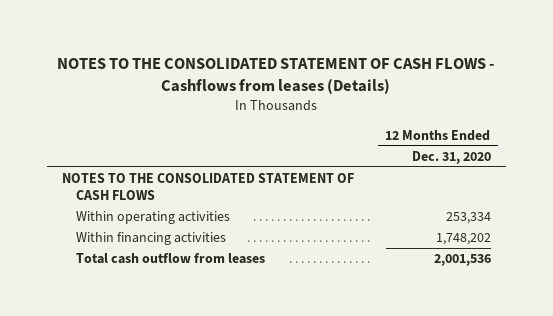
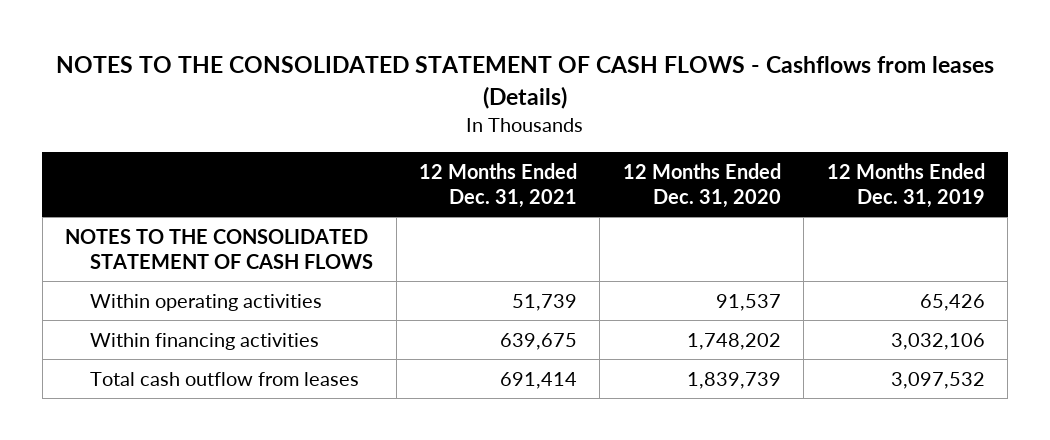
none -> [419,162,578,209] 12 Months Ended Dec. 31, 2021
none -> [826,162,985,209] 12 Months Ended Dec. 31, 2019
[445,212,491,225] 253,334 -> [715,293,781,311] 91,537
[433,254,491,267] 2,001,536 -> [686,371,781,389] 1,839,739

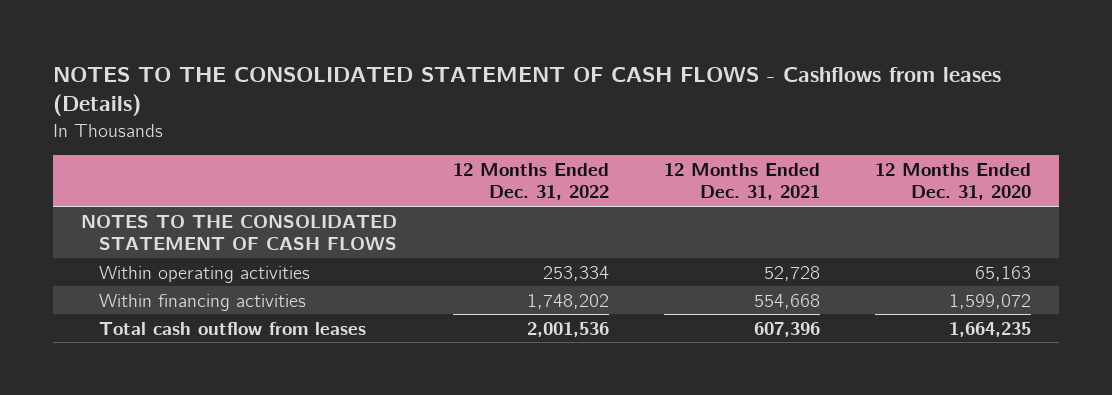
[826,162,985,209] 12 Months Ended Dec. 31, 2019 -> none
none -> [452,163,609,201] 12 Months Ended Dec. 31, 2022
[512,293,578,311] 51,739 -> [763,265,820,281] 52,728
[715,293,781,311] 91,537 -> [975,265,1032,281] 65,163
[500,332,578,350] 639,675 -> [753,293,820,309] 554,668
[686,332,781,350] 1,748,202 -> [949,293,1032,309] 1,599,072
[500,371,578,389] 691,414 -> [753,321,820,337] 607,396
[686,371,781,389] 1,839,739 -> [949,321,1032,337] 1,664,235

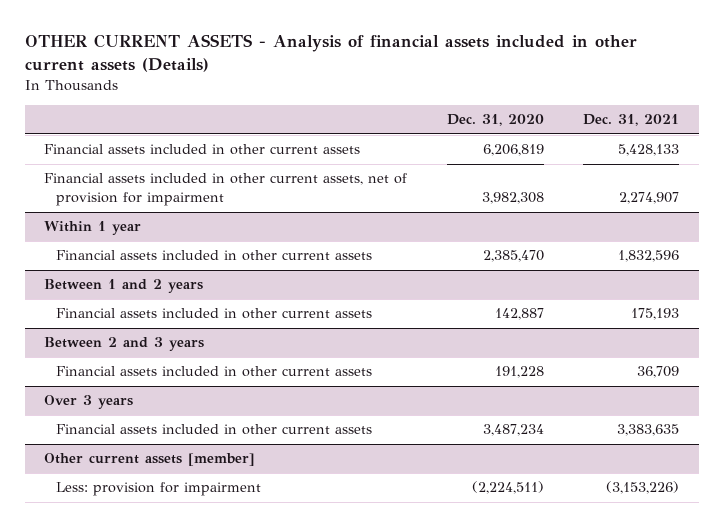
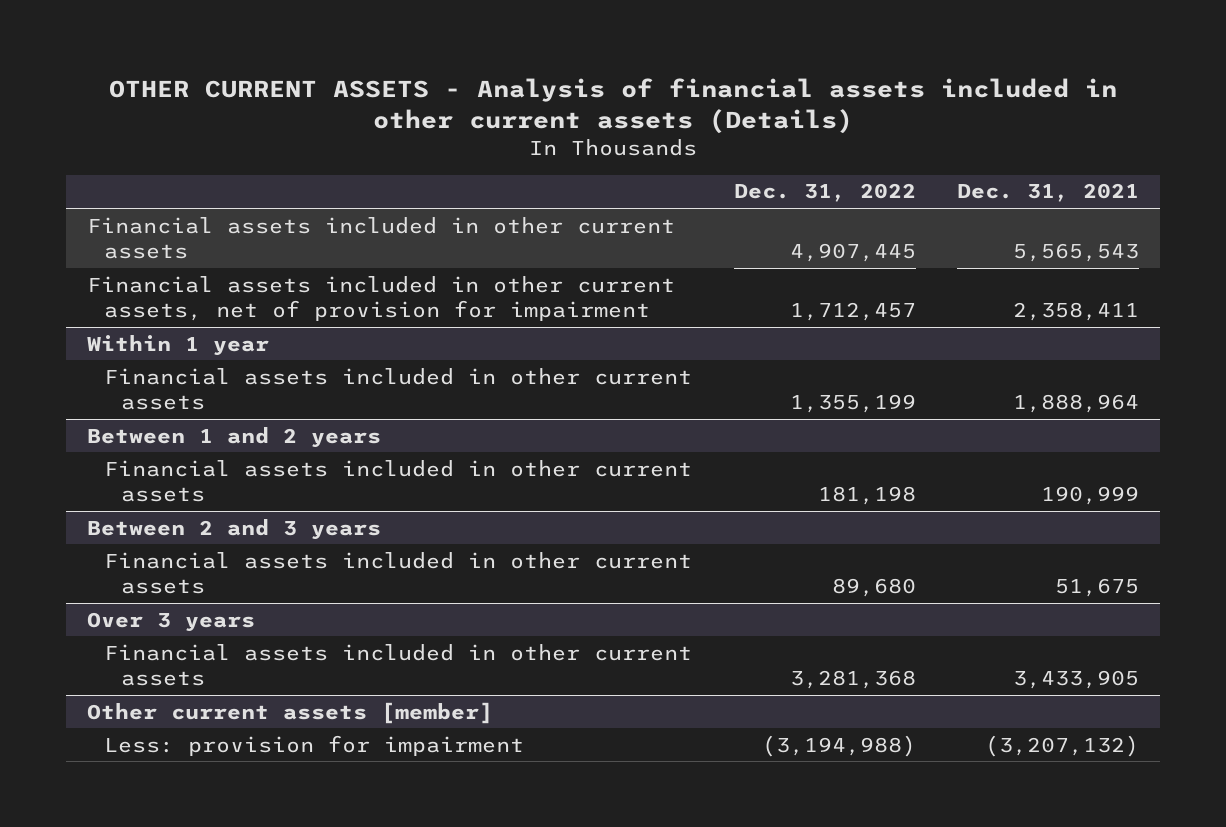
[446,114,544,127] Dec. 31, 2020 -> none
none -> [733,183,916,203] Dec. 31, 2022
[618,144,680,157] 5,428,133 -> [1013,243,1140,263] 5,565,543
[619,192,680,205] 2,274,907 -> [1013,302,1140,322] 2,358,411
[618,250,680,263] 1,832,596 -> [1013,394,1140,414] 1,888,964
[631,308,680,321] 175,193 -> [1041,486,1140,506] 190,999
[637,366,680,379] 36,709 -> [1055,578,1140,598] 51,675
[617,424,680,437] 3,383,635 -> [1013,670,1140,690] 3,433,905
[606,481,680,495] (3,153,226) -> [985,734,1140,757] (3,207,132)

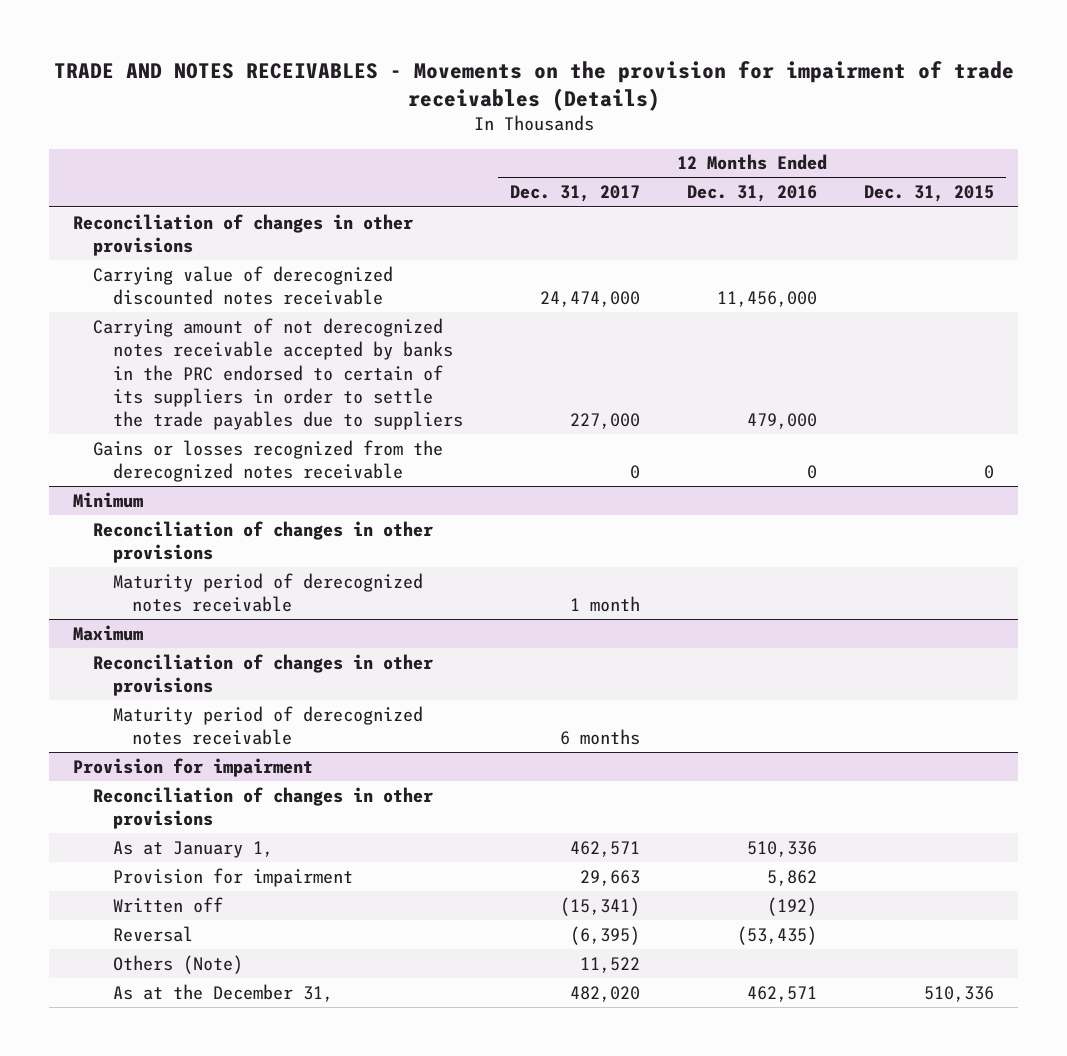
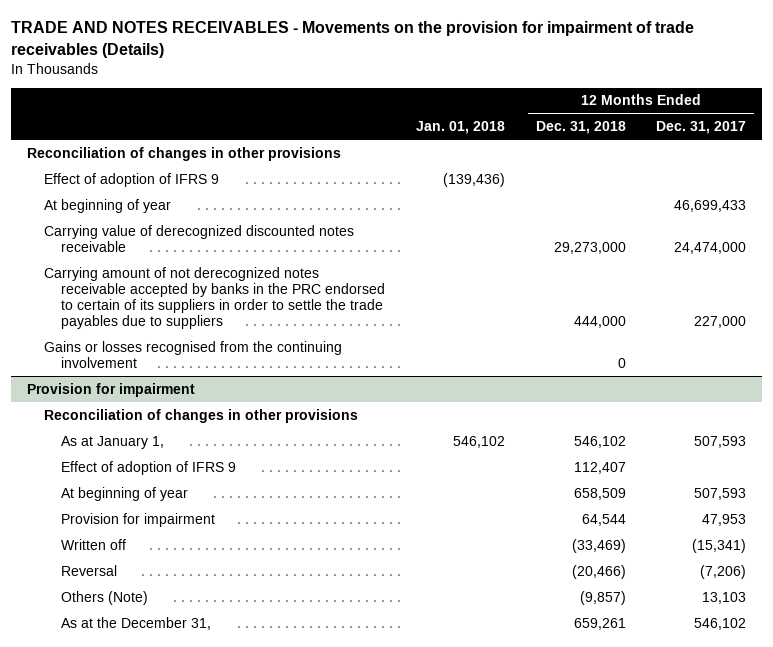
[686,185,817,203] Dec. 31, 2016 -> none
[864,185,995,203] Dec. 31, 2015 -> none
none -> [415,121,505,135] Jan. 01, 2018
none -> [535,121,626,135] Dec. 31, 2018
none -> [43,172,219,187] Effect of adoption of IFRS 9
none -> [43,198,171,213] At beginning of year
[92,439,443,483] Gains or losses recognized from the derecognized notes receivable -> none
[72,491,143,508] Minimum -> none
[92,520,433,564] Reconciliation of changes in other provisions -> none
[112,572,423,613] Maturity period of derecognized notes receivable -> none
[72,624,143,641] Maximum -> none
[92,653,433,697] Reconciliation of changes in other provisions -> none
[112,705,423,746] Maturity period of derecognized notes receivable -> none
none -> [43,340,342,368] Gains or losses recognised from the continuing involvement
[569,840,640,857] 462,571 -> [694,435,747,448] 507,593
none -> [61,460,237,475] Effect of adoption of IFRS 9
none -> [61,486,189,501] At beginning of year
[579,869,640,886] 29,663 -> [702,513,747,526] 47,953
[569,925,640,945] (6,395) -> [700,564,747,579] (7,206)
[579,956,640,973] 11,522 -> [702,591,747,604] 13,103
[569,985,640,1002] 482,020 -> [694,617,747,630] 546,102

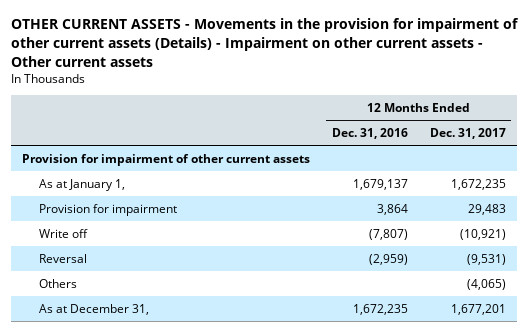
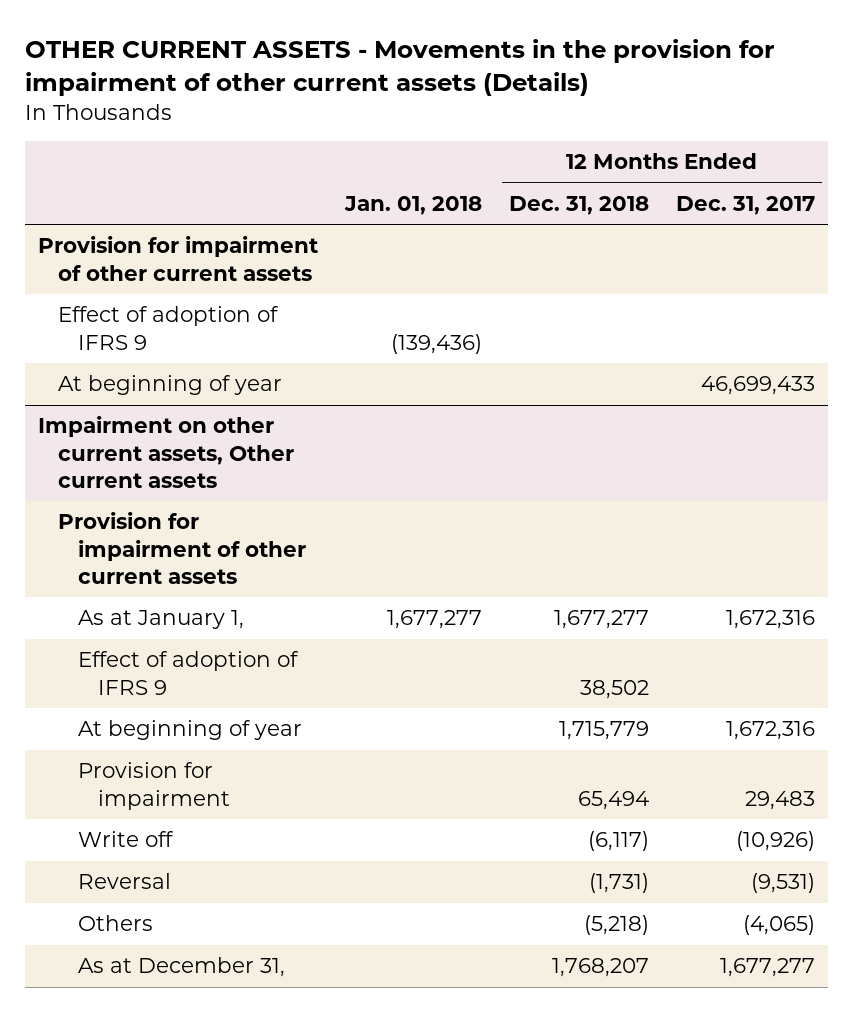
[10,18,519,67] OTHER CURRENT ASSETS - Movements in the provision for impairment of other current assets (Details) - Impairment on other current assets - Other current assets -> [24,38,775,96] OTHER CURRENT ASSETS - Movements in the provision for impairment of other current assets (Details)
[331,127,408,139] Dec. 31, 2016 -> none
none -> [344,195,483,215] Jan. 01, 2018
none -> [508,195,649,215] Dec. 31, 2018
none -> [57,306,279,350] Effect of adoption of IFRS 9
none -> [57,375,282,396] At beginning of year
none -> [38,416,294,488] Impairment on other current assets, Other current assets
none -> [57,512,306,584] Provision for impairment of other current assets
[450,178,506,190] 1,672,235 -> [725,610,815,630] 1,672,316
none -> [77,651,299,695] Effect of adoption of IFRS 9
none -> [77,720,302,741] At beginning of year
[459,228,506,240] (10,921) -> [735,831,815,852] (10,926)
[450,303,506,315] 1,677,201 -> [719,958,815,978] 1,677,277

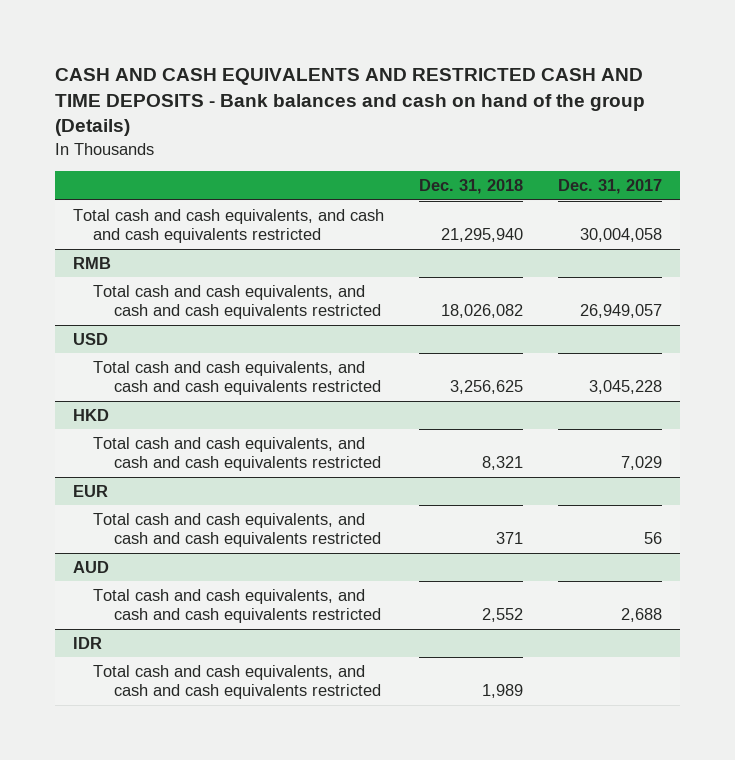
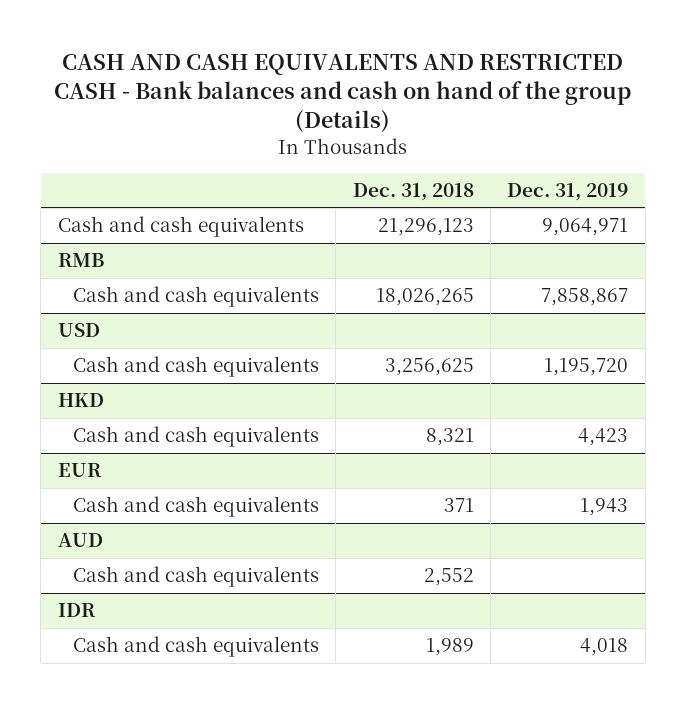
[55,67,646,137] CASH AND CASH EQUIVALENTS AND RESTRICTED CASH AND TIME DEPOSITS - Bank balances and cash on hand of the group (Details) -> [54,54,632,134] CASH AND CASH EQUIVALENTS AND RESTRICTED CASH - Bank balances and cash on hand of the group (Details)
[557,179,662,195] Dec. 31, 2017 -> none
none -> [507,182,629,201] Dec. 31, 2019
[72,208,384,244] Total cash and cash equivalents, and cash and cash equivalents restricted -> [57,216,304,238] Cash and cash equivalents
[440,228,523,243] 21,295,940 -> [377,218,474,237] 21,296,123
[93,284,382,320] Total cash and cash equivalents, and cash and cash equivalents restricted -> [73,286,320,308] Cash and cash equivalents
[440,304,523,319] 18,026,082 -> [375,288,474,307] 18,026,265
[93,360,382,396] Total cash and cash equivalents, and cash and cash equivalents restricted -> [73,356,320,378] Cash and cash equivalents
[93,436,382,472] Total cash and cash equivalents, and cash and cash equivalents restricted -> [73,426,320,448] Cash and cash equivalents
[93,512,382,548] Total cash and cash equivalents, and cash and cash equivalents restricted -> [73,496,320,518] Cash and cash equivalents
[93,588,382,624] Total cash and cash equivalents, and cash and cash equivalents restricted -> [73,566,320,588] Cash and cash equivalents
[93,664,382,700] Total cash and cash equivalents, and cash and cash equivalents restricted -> [73,636,320,658] Cash and cash equivalents

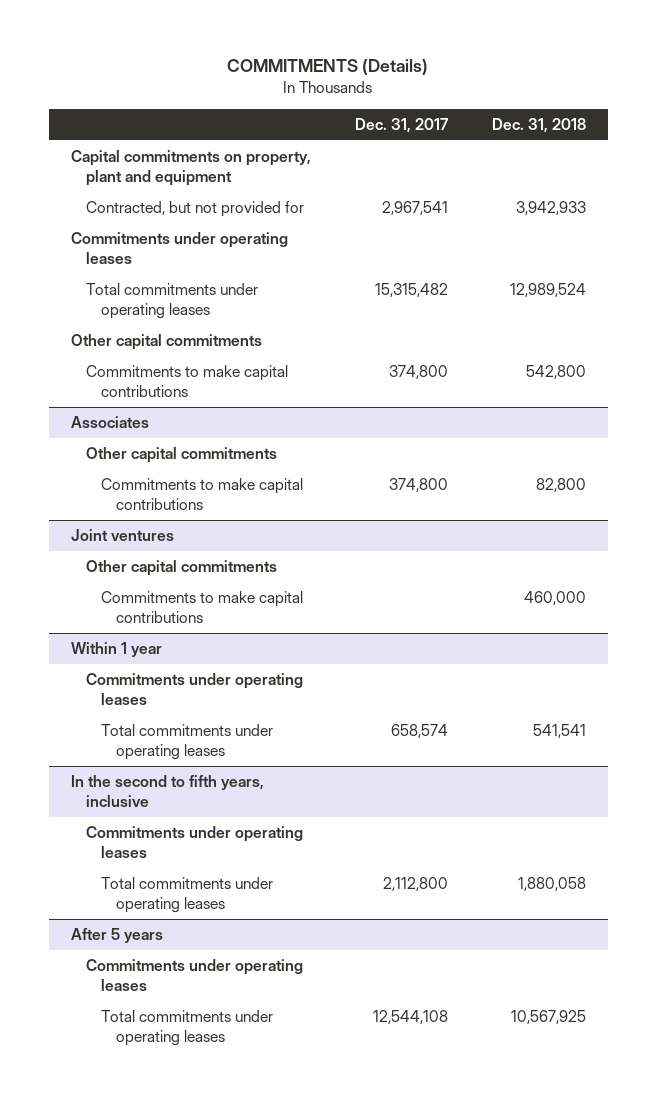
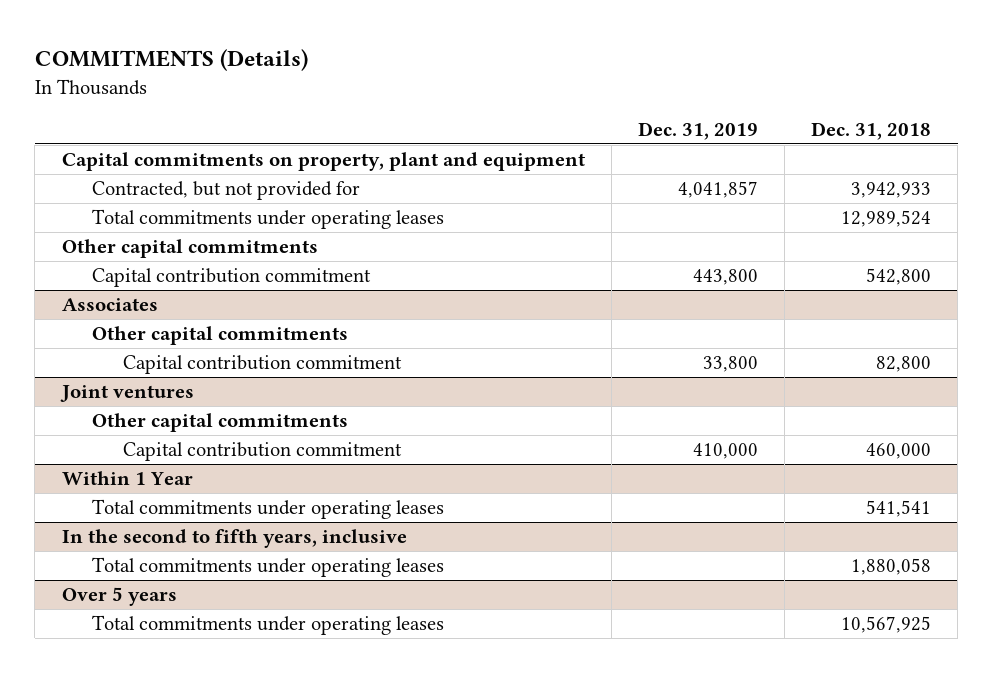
[354,117,448,133] Dec. 31, 2017 -> none
none -> [637,121,758,140] Dec. 31, 2019
[70,232,288,264] Commitments under operating leases -> none
[85,365,288,397] Commitments to make capital contributions -> [92,268,372,288] Capital contribution commitment
[101,478,304,510] Commitments to make capital contributions -> [122,355,402,375] Capital contribution commitment
[85,673,303,705] Commitments under operating leases -> none
[101,591,304,623] Commitments to make capital contributions -> [122,442,402,462] Capital contribution commitment
[70,642,162,658] Within 1 year -> [61,471,193,486] Within 1 Year
[85,826,303,858] Commitments under operating leases -> none
[85,959,303,991] Commitments under operating leases -> none
[70,928,163,944] After 5 years -> [61,587,177,607] Over 5 years

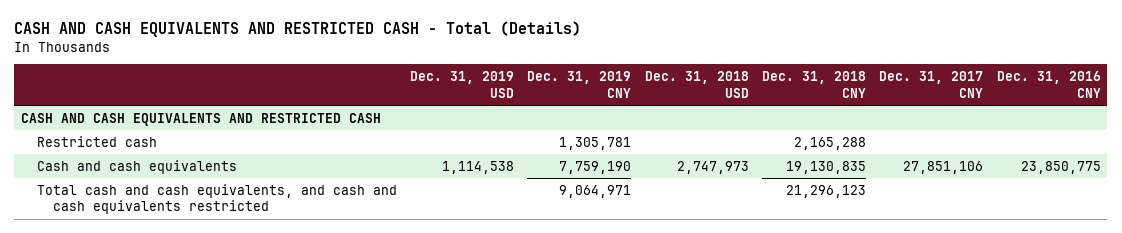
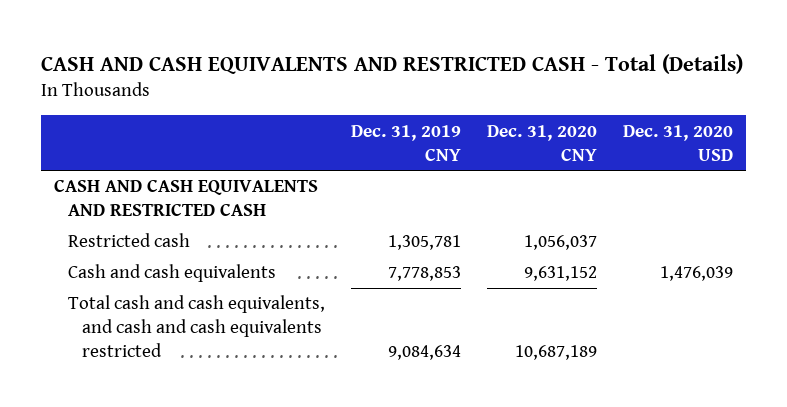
[410,71,515,98] Dec. 31, 2019 USD -> none
[644,71,749,98] Dec. 31, 2018 USD -> none
[761,71,866,98] Dec. 31, 2018 CNY -> none
[879,71,984,98] Dec. 31, 2017 CNY -> none
[996,71,1101,98] Dec. 31, 2016 CNY -> none
none -> [486,124,597,161] Dec. 31, 2020 CNY
none -> [622,124,733,161] Dec. 31, 2020 USD
[559,160,632,174] 7,759,190 -> [387,266,461,282] 7,778,853
[559,184,632,198] 9,064,971 -> [387,344,461,360] 9,084,634

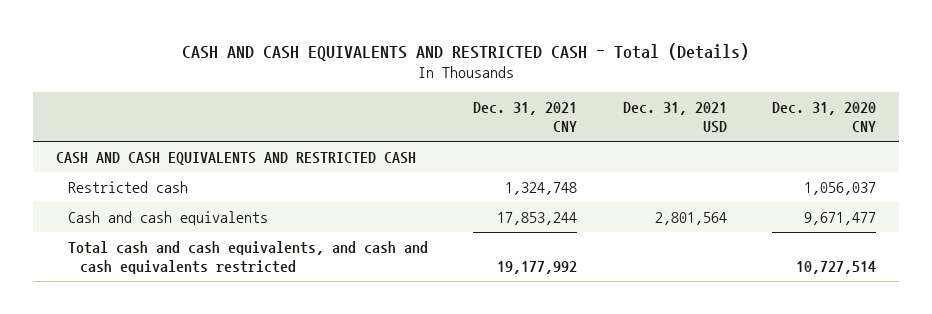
[350,124,461,161] Dec. 31, 2019 CNY -> none
[622,124,733,161] Dec. 31, 2020 USD -> none
none -> [473,102,578,133] Dec. 31, 2021 CNY
none -> [622,102,727,134] Dec. 31, 2021 USD
[523,266,597,282] 9,631,152 -> [804,211,877,225] 9,671,477
[514,344,597,360] 10,687,189 -> [796,260,877,274] 10,727,514

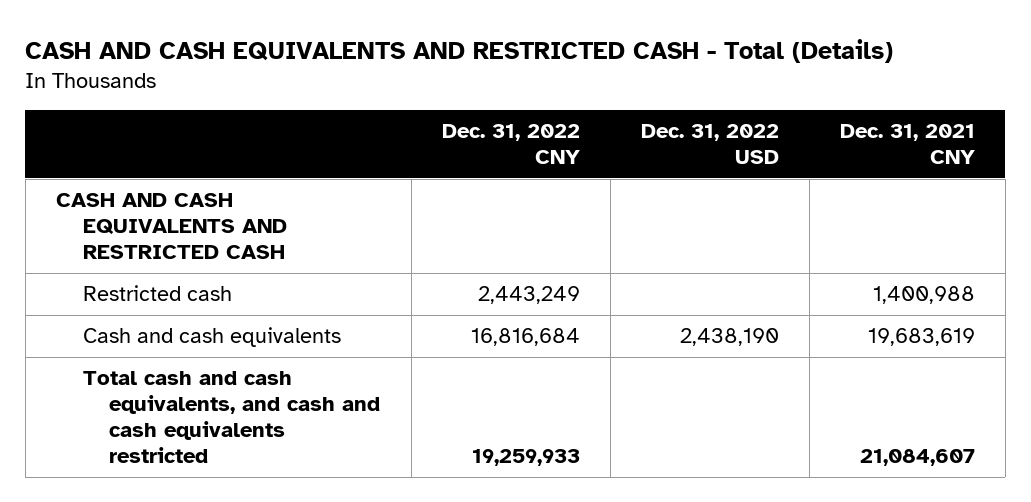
[622,102,727,134] Dec. 31, 2021 USD -> none
[772,102,877,133] Dec. 31, 2020 CNY -> none
none -> [441,123,580,164] Dec. 31, 2022 CNY
none -> [640,123,779,164] Dec. 31, 2022 USD
[505,181,578,195] 1,324,748 -> [872,286,975,305] 1,400,988
[497,211,578,225] 17,853,244 -> [867,328,975,347] 19,683,619
[497,260,578,274] 19,177,992 -> [859,448,975,466] 21,084,607

